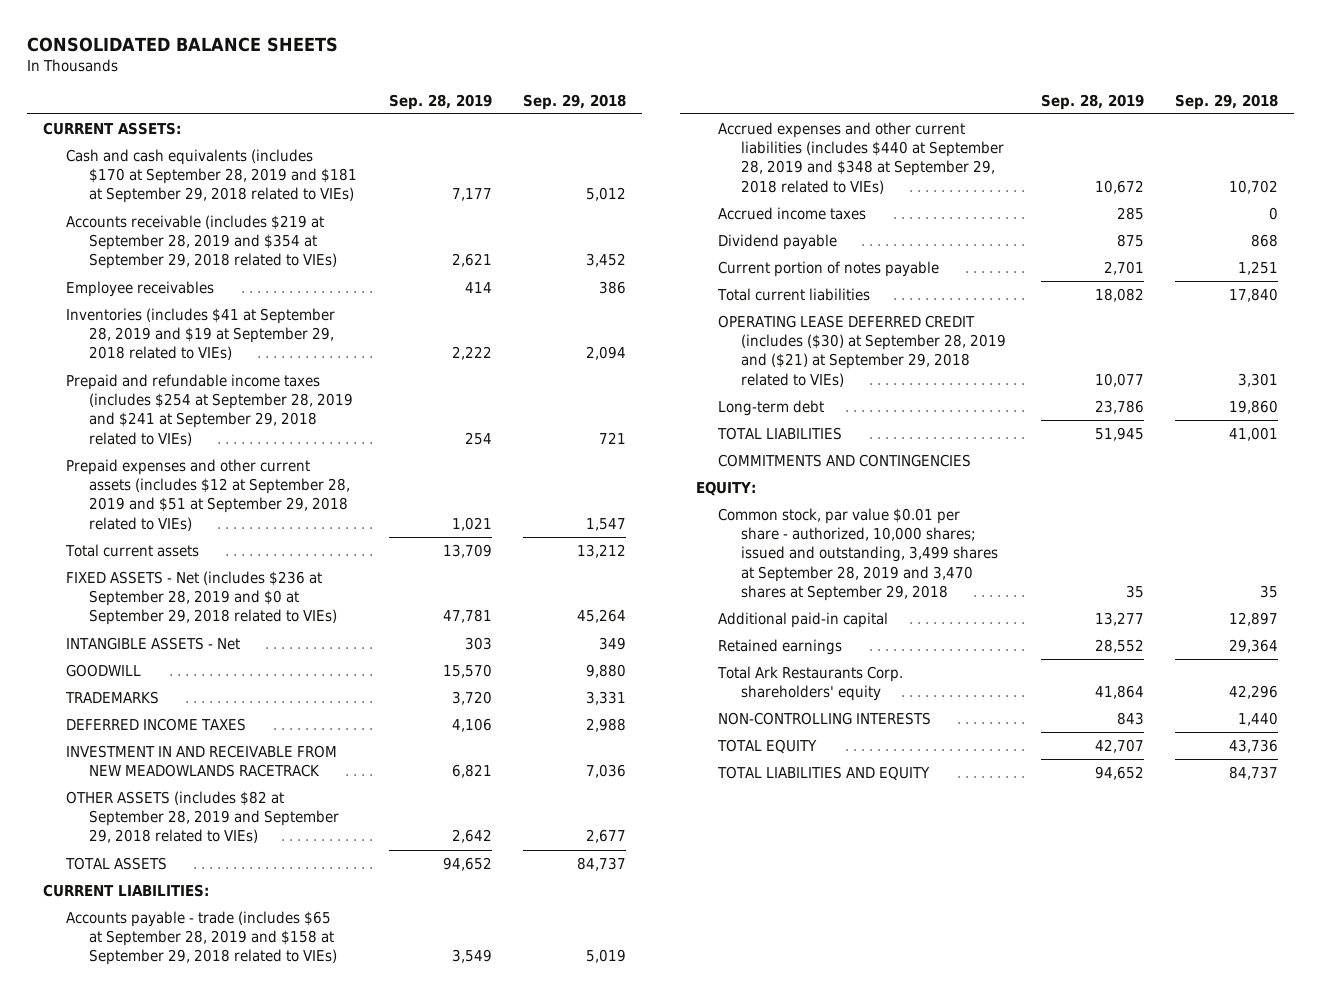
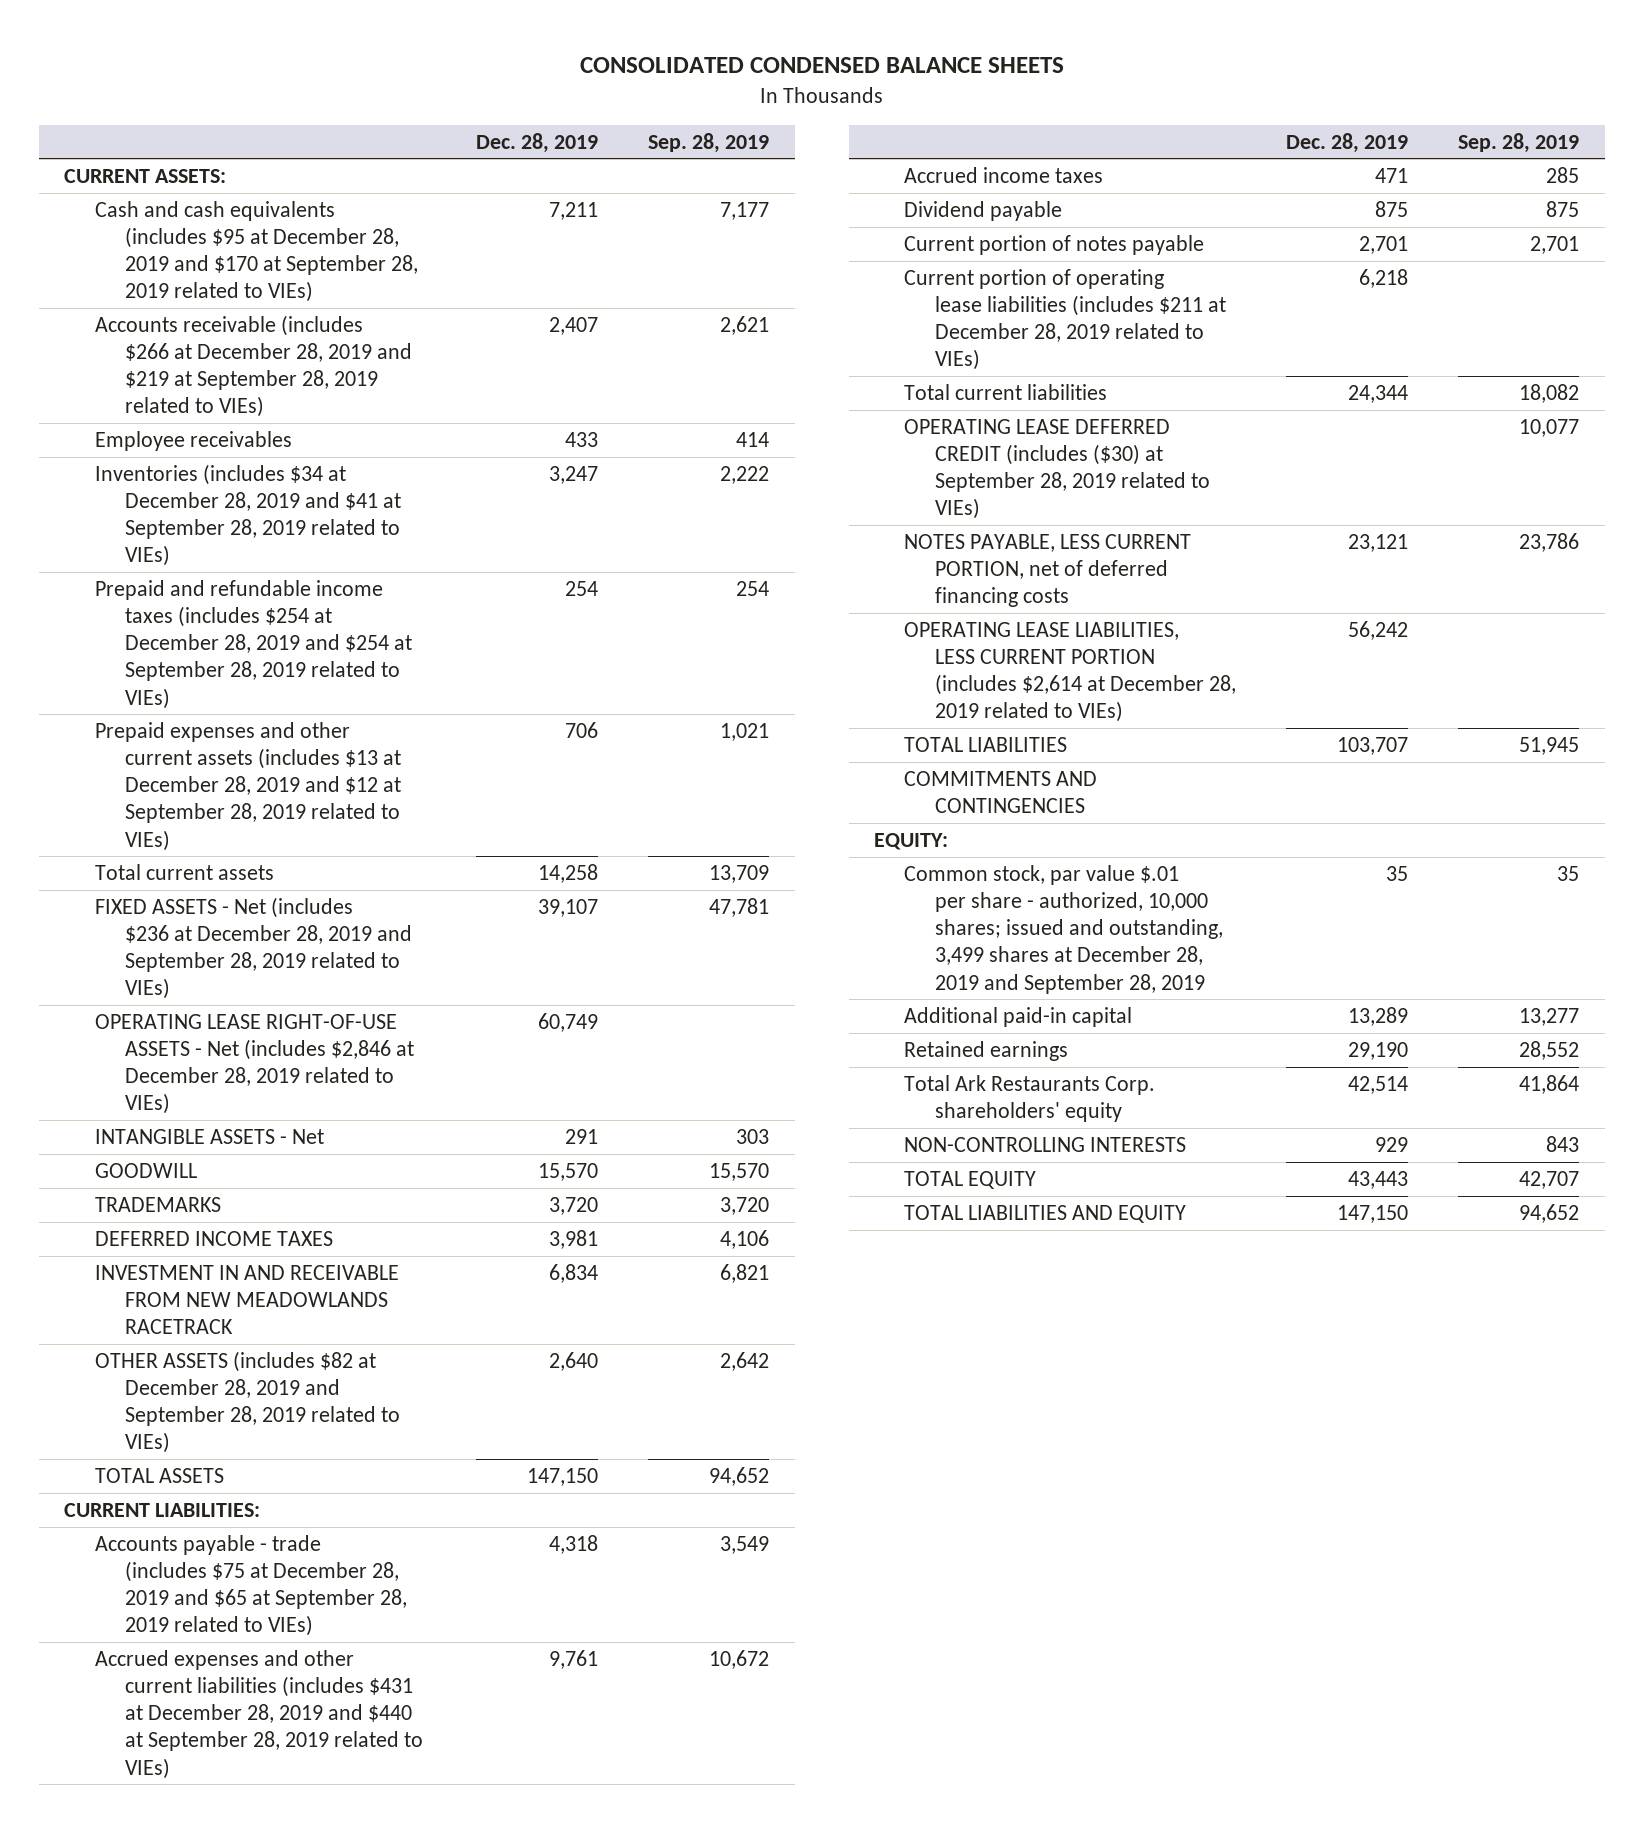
[27,36,339,52] CONSOLIDATED BALANCE SHEETS -> [579,57,1064,74] CONSOLIDATED CONDENSED BALANCE SHEETS
[523,93,627,110] Sep. 29, 2018 -> none
none -> [476,132,599,153] Dec. 28, 2019
[66,149,357,204] Cash and cash equivalents (includes $170 at September 28, 2019 and $181 at September 29, 2018 related to VIEs) -> [94,200,418,303] Cash and cash equivalents (includes $95 at December 28, 2019 and $170 at September 28, 2019 related to VIEs)
[66,215,337,270] Accounts receivable (includes $219 at September 28, 2019 and $354 at September 29, 2018 related to VIEs) -> [94,314,412,418] Accounts receivable (includes $266 at December 28, 2019 and $219 at September 28, 2019 related to VIEs)
[66,308,336,361] Inventories (includes $41 at September 28, 2019 and $19 at September 29, 2018 related to VIEs) -> [94,463,401,567] Inventories (includes $34 at December 28, 2019 and $41 at September 28, 2019 related to VIEs)
[66,374,353,446] Prepaid and refundable income taxes (includes $254 at September 28, 2019 and $241 at September 29, 2018 related to VIEs) -> [94,579,412,709] Prepaid and refundable income taxes (includes $254 at December 28, 2019 and $254 at September 28, 2019 related to VIEs)
[66,459,350,531] Prepaid expenses and other current assets (includes $12 at September 28, 2019 and $51 at September 29, 2018 related to VIEs) -> [94,721,401,851] Prepaid expenses and other current assets (includes $13 at December 28, 2019 and $12 at September 28, 2019 related to VIEs)
[66,571,337,626] FIXED ASSETS - Net (includes $236 at September 28, 2019 and $0 at September 29, 2018 related to VIEs) -> [94,896,412,1000] FIXED ASSETS - Net (includes $236 at December 28, 2019 and September 28, 2019 related to VIEs)
none -> [94,1013,414,1115] OPERATING LEASE RIGHT-OF-USE ASSETS - Net (includes $2,846 at December 28, 2019 related to VIEs)
[66,791,339,844] OTHER ASSETS (includes $82 at September 28, 2019 and September 29, 2018 related to VIEs) -> [94,1350,400,1454] OTHER ASSETS (includes $82 at December 28, 2019 and September 28, 2019 related to VIEs)
[66,911,337,966] Accounts payable - trade (includes $65 at September 28, 2019 and $158 at September 29, 2018 related to VIEs) -> [94,1534,407,1637] Accounts payable - trade (includes $75 at December 28, 2019 and $65 at September 28, 2019 related to VIEs)
[718,122,1005,194] Accrued expenses and other current liabilities (includes $440 at September 28, 2019 and $348 at September 29, 2018 related to VIEs) -> [94,1649,423,1779] Accrued expenses and other current liabilities (includes $431 at December 28, 2019 and $440 at September 28, 2019 related to VIEs)
none -> [904,268,1226,371] Current portion of operating lease liabilities (includes $211 at December 28, 2019 related to VIEs)
[718,315,1007,387] OPERATING LEASE DEFERRED CREDIT (includes ($30) at September 28, 2019 and ($21) at September 29, 2018 related to VIEs) -> [904,418,1210,520] OPERATING LEASE DEFERRED CREDIT (includes ($30) at September 28, 2019 related to VIEs)
[718,400,825,417] Long-term debt -> [904,533,1192,608] NOTES PAYABLE, LESS CURRENT PORTION, net of deferred financing costs
none -> [904,621,1236,723] OPERATING LEASE LIABILITIES, LESS CURRENT PORTION (includes $2,614 at December 28, 2019 related to VIEs)
[718,508,999,601] Common stock, par value $0.01 per share - authorized, 10,000 shares; issued and outstanding, 3,499 shares at September 28, 2019 and 3,470 shares at September 29, 2018 -> [904,864,1223,994] Common stock, par value $.01 per share - authorized, 10,000 shares; issued and outstanding, 3,499 shares at December 28, 2019 and September 28, 2019

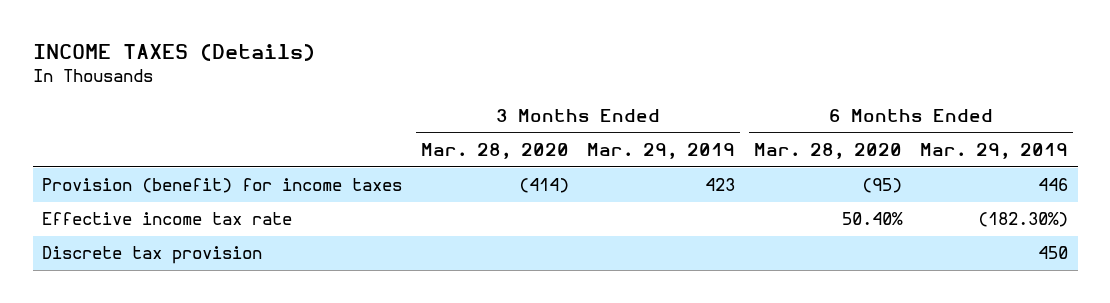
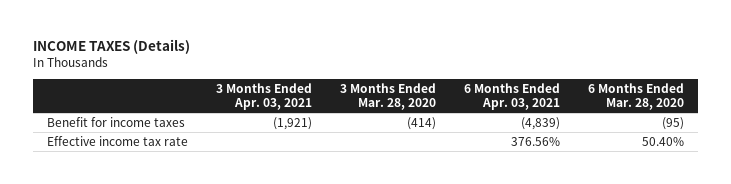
[587,143,736,160] Mar. 29, 2019 -> none
[920,143,1069,160] Mar. 29, 2019 -> none
none -> [215,82,312,111] 3 Months Ended Apr. 03, 2021
none -> [463,82,560,111] 6 Months Ended Apr. 03, 2021
[42,178,403,194] Provision (benefit) for income taxes -> [47,116,186,127] Benefit for income taxes
[42,246,263,265] Discrete tax provision -> none

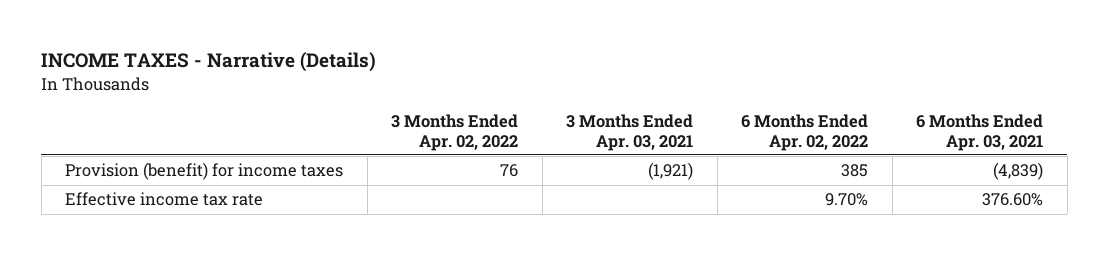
[33,39,191,55] INCOME TAXES (Details) -> [41,52,377,73] INCOME TAXES - Narrative (Details)
[339,82,436,111] 3 Months Ended Mar. 28, 2020 -> none
[587,82,684,111] 6 Months Ended Mar. 28, 2020 -> none
none -> [391,113,519,151] 3 Months Ended Apr. 02, 2022
none -> [741,113,869,151] 6 Months Ended Apr. 02, 2022
[47,116,186,127] Benefit for income taxes -> [65,162,344,181] Provision (benefit) for income taxes
[510,136,560,146] 376.56% -> [982,193,1044,207] 376.60%

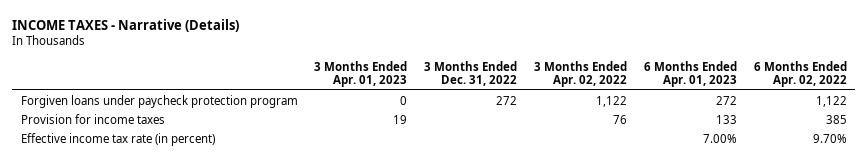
[566,113,694,151] 3 Months Ended Apr. 03, 2021 -> none
[916,113,1044,151] 6 Months Ended Apr. 03, 2021 -> none
none -> [314,60,408,88] 3 Months Ended Apr. 01, 2023
none -> [424,60,518,87] 3 Months Ended Dec. 31, 2022
none -> [643,60,737,88] 6 Months Ended Apr. 01, 2023
none -> [20,94,298,108] Forgiven loans under paycheck protection program
[65,162,344,181] Provision (benefit) for income taxes -> [20,113,165,124] Provision for income taxes
[65,192,264,207] Effective income tax rate -> [20,132,215,146] Effective income tax rate (in percent)

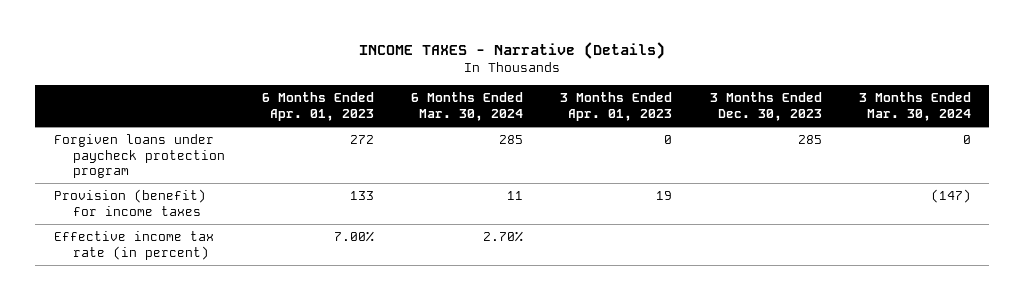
[424,60,518,87] 3 Months Ended Dec. 31, 2022 -> none
[533,60,627,88] 3 Months Ended Apr. 02, 2022 -> none
[753,60,847,88] 6 Months Ended Apr. 02, 2022 -> none
none -> [411,92,524,122] 6 Months Ended Mar. 30, 2024
none -> [709,92,822,122] 3 Months Ended Dec. 30, 2023
none -> [858,92,971,122] 3 Months Ended Mar. 30, 2024
[20,113,165,124] Provision for income taxes -> [53,189,206,216] Provision (benefit) for income taxes

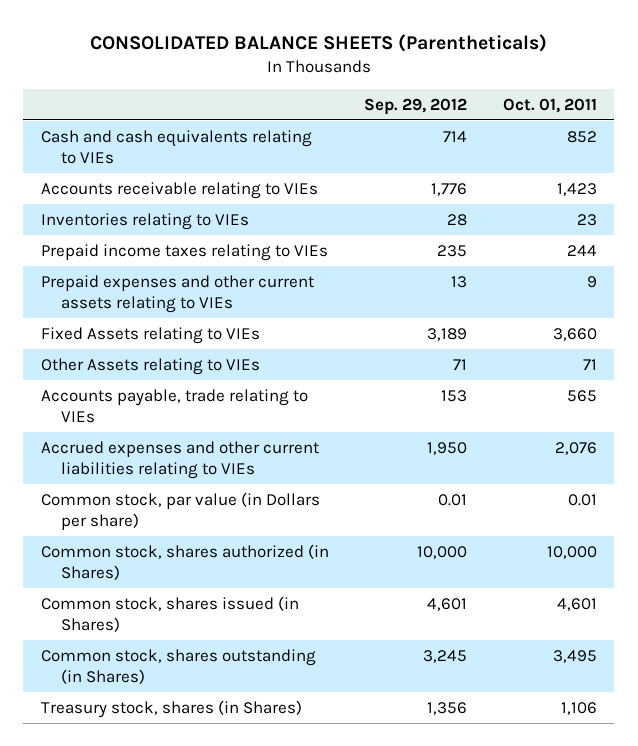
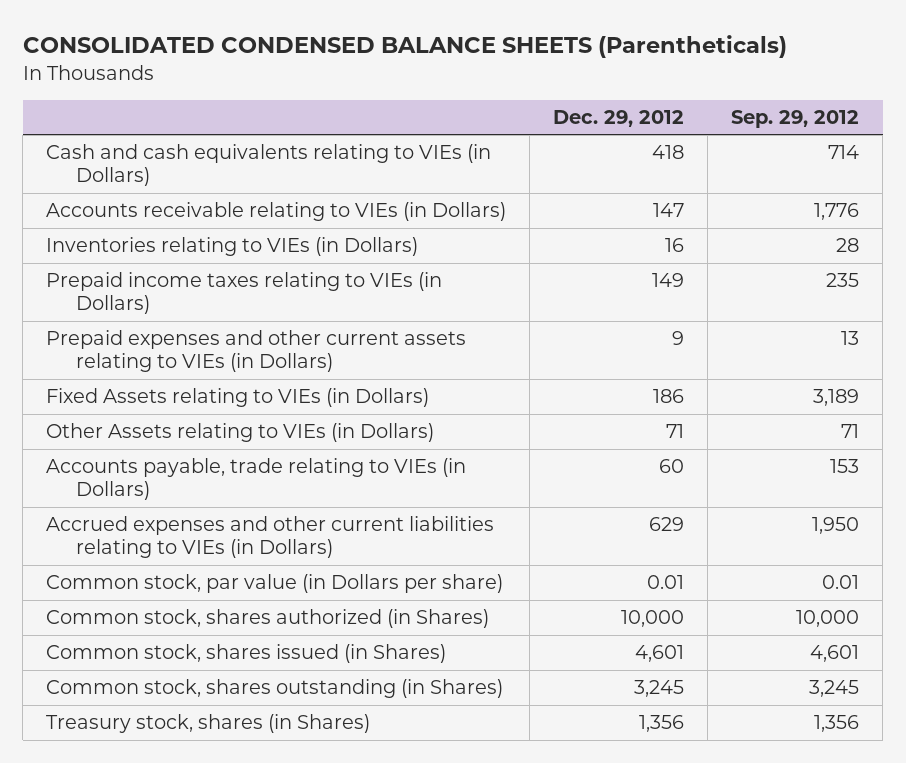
[89,34,547,53] CONSOLIDATED BALANCE SHEETS (Parentheticals) -> [22,35,787,59] CONSOLIDATED CONDENSED BALANCE SHEETS (Parentheticals)
[502,97,597,113] Oct. 01, 2011 -> none
none -> [553,109,685,127] Dec. 29, 2012
[40,129,312,165] Cash and cash equivalents relating to VIEs -> [46,144,492,187] Cash and cash equivalents relating to VIEs (in Dollars)
[40,181,318,199] Accounts receivable relating to VIEs -> [46,202,507,222] Accounts receivable relating to VIEs (in Dollars)
[40,212,249,230] Inventories relating to VIEs -> [46,237,419,257] Inventories relating to VIEs (in Dollars)
[40,243,328,261] Prepaid income taxes relating to VIEs -> [46,272,443,315] Prepaid income taxes relating to VIEs (in Dollars)
[40,274,314,314] Prepaid expenses and other current assets relating to VIEs -> [46,330,467,373] Prepaid expenses and other current assets relating to VIEs (in Dollars)
[40,326,260,344] Fixed Assets relating to VIEs -> [46,388,430,408] Fixed Assets relating to VIEs (in Dollars)
[40,357,260,375] Other Assets relating to VIEs -> [46,423,435,443] Other Assets relating to VIEs (in Dollars)
[40,388,308,424] Accounts payable, trade relating to VIEs -> [46,458,467,501] Accounts payable, trade relating to VIEs (in Dollars)
[40,440,319,480] Accrued expenses and other current liabilities relating to VIEs -> [46,516,495,559] Accrued expenses and other current liabilities relating to VIEs (in Dollars)

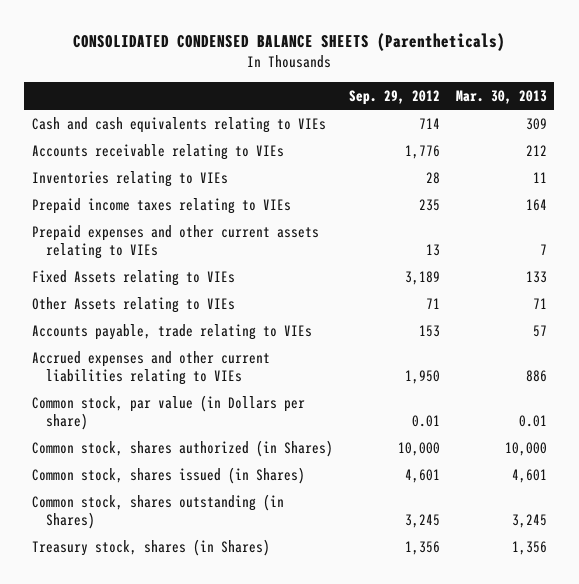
[553,109,685,127] Dec. 29, 2012 -> none
none -> [455,89,547,104] Mar. 30, 2013
[46,144,492,187] Cash and cash equivalents relating to VIEs (in Dollars) -> [32,116,327,133] Cash and cash equivalents relating to VIEs
[46,202,507,222] Accounts receivable relating to VIEs (in Dollars) -> [32,143,285,160] Accounts receivable relating to VIEs
[46,237,419,257] Inventories relating to VIEs (in Dollars) -> [32,170,229,187] Inventories relating to VIEs
[46,272,443,315] Prepaid income taxes relating to VIEs (in Dollars) -> [32,197,292,214] Prepaid income taxes relating to VIEs
[46,330,467,373] Prepaid expenses and other current assets relating to VIEs (in Dollars) -> [32,224,320,259] Prepaid expenses and other current assets relating to VIEs
[46,388,430,408] Fixed Assets relating to VIEs (in Dollars) -> [32,269,236,286] Fixed Assets relating to VIEs
[46,423,435,443] Other Assets relating to VIEs (in Dollars) -> [32,296,236,313] Other Assets relating to VIEs
[46,458,467,501] Accounts payable, trade relating to VIEs (in Dollars) -> [32,323,313,340] Accounts payable, trade relating to VIEs
[46,516,495,559] Accrued expenses and other current liabilities relating to VIEs (in Dollars) -> [32,350,271,385] Accrued expenses and other current liabilities relating to VIEs

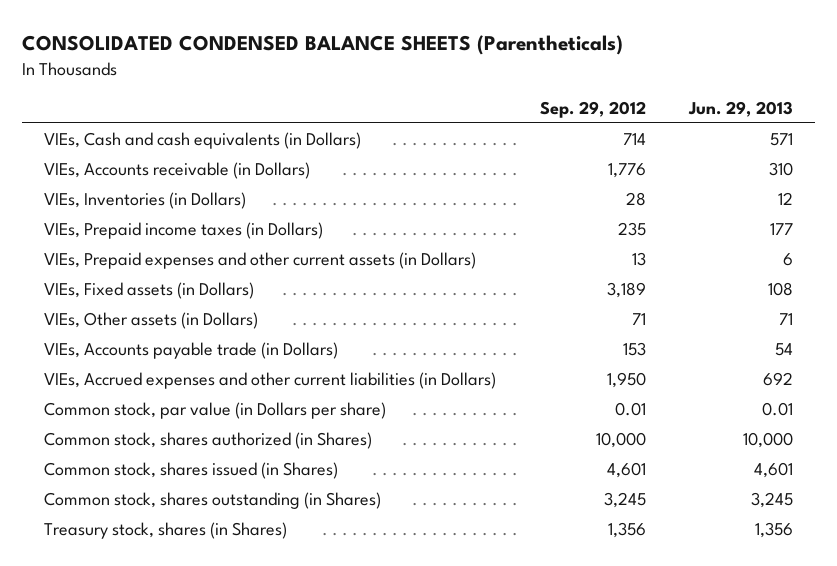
[455,89,547,104] Mar. 30, 2013 -> none
none -> [688,101,794,118] Jun. 29, 2013
[32,116,327,133] Cash and cash equivalents relating to VIEs -> [43,131,361,149] VIEs, Cash and cash equivalents (in Dollars)
[32,143,285,160] Accounts receivable relating to VIEs -> [43,161,310,179] VIEs, Accounts receivable (in Dollars)
[32,170,229,187] Inventories relating to VIEs -> [43,191,246,209] VIEs, Inventories (in Dollars)
[32,197,292,214] Prepaid income taxes relating to VIEs -> [43,221,323,239] VIEs, Prepaid income taxes (in Dollars)
[32,224,320,259] Prepaid expenses and other current assets relating to VIEs -> [43,251,476,269] VIEs, Prepaid expenses and other current assets (in Dollars)
[32,269,236,286] Fixed Assets relating to VIEs -> [43,281,254,299] VIEs, Fixed assets (in Dollars)
[32,296,236,313] Other Assets relating to VIEs -> [43,311,258,329] VIEs, Other assets (in Dollars)
[32,323,313,340] Accounts payable, trade relating to VIEs -> [43,341,338,359] VIEs, Accounts payable trade (in Dollars)
[32,350,271,385] Accrued expenses and other current liabilities relating to VIEs -> [43,371,496,389] VIEs, Accrued expenses and other current liabilities (in Dollars)

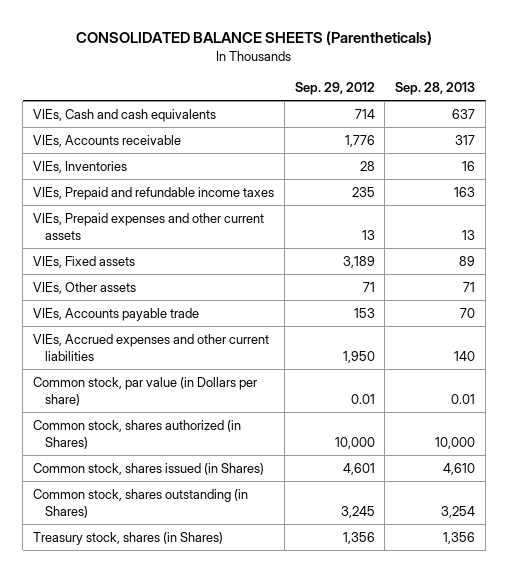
[22,35,624,56] CONSOLIDATED CONDENSED BALANCE SHEETS (Parentheticals) -> [76,31,433,46] CONSOLIDATED BALANCE SHEETS (Parentheticals)
[688,101,794,118] Jun. 29, 2013 -> none
none -> [395,82,476,96] Sep. 28, 2013
[43,131,361,149] VIEs, Cash and cash equivalents (in Dollars) -> [32,108,216,122] VIEs, Cash and cash equivalents
[43,161,310,179] VIEs, Accounts receivable (in Dollars) -> [32,134,181,147] VIEs, Accounts receivable
[43,191,246,209] VIEs, Inventories (in Dollars) -> [32,160,127,173] VIEs, Inventories
[43,221,323,239] VIEs, Prepaid income taxes (in Dollars) -> [32,186,274,200] VIEs, Prepaid and refundable income taxes
[43,251,476,269] VIEs, Prepaid expenses and other current assets (in Dollars) -> [32,212,264,240] VIEs, Prepaid expenses and other current assets
[43,281,254,299] VIEs, Fixed assets (in Dollars) -> [32,255,135,268] VIEs, Fixed assets
[43,311,258,329] VIEs, Other assets (in Dollars) -> [32,281,136,294] VIEs, Other assets
[43,341,338,359] VIEs, Accounts payable trade (in Dollars) -> [32,307,199,321] VIEs, Accounts payable trade
[43,371,496,389] VIEs, Accrued expenses and other current liabilities (in Dollars) -> [32,333,269,361] VIEs, Accrued expenses and other current liabilities

